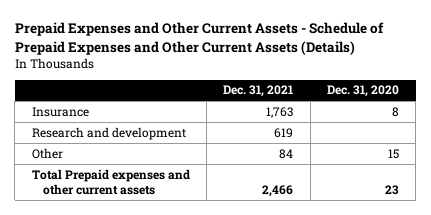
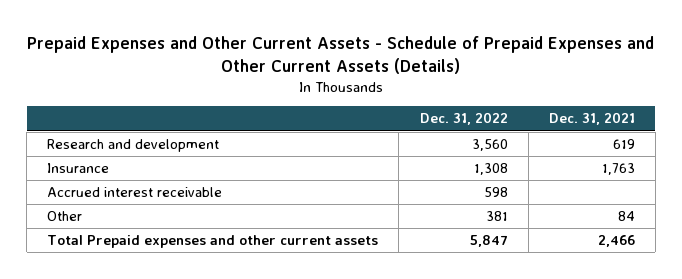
[326,85,399,98] Dec. 31, 2020 -> none
none -> [419,112,508,126] Dec. 31, 2022
[31,106,89,117] Insurance -> [47,163,110,174] Insurance
none -> [47,187,223,198] Accrued interest receivable

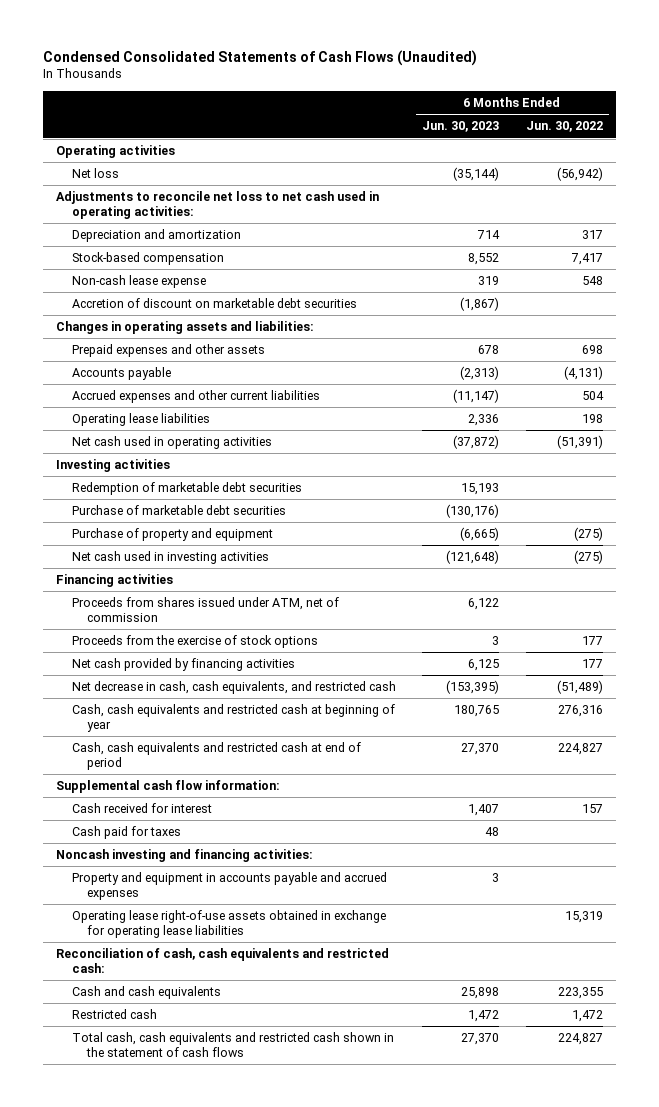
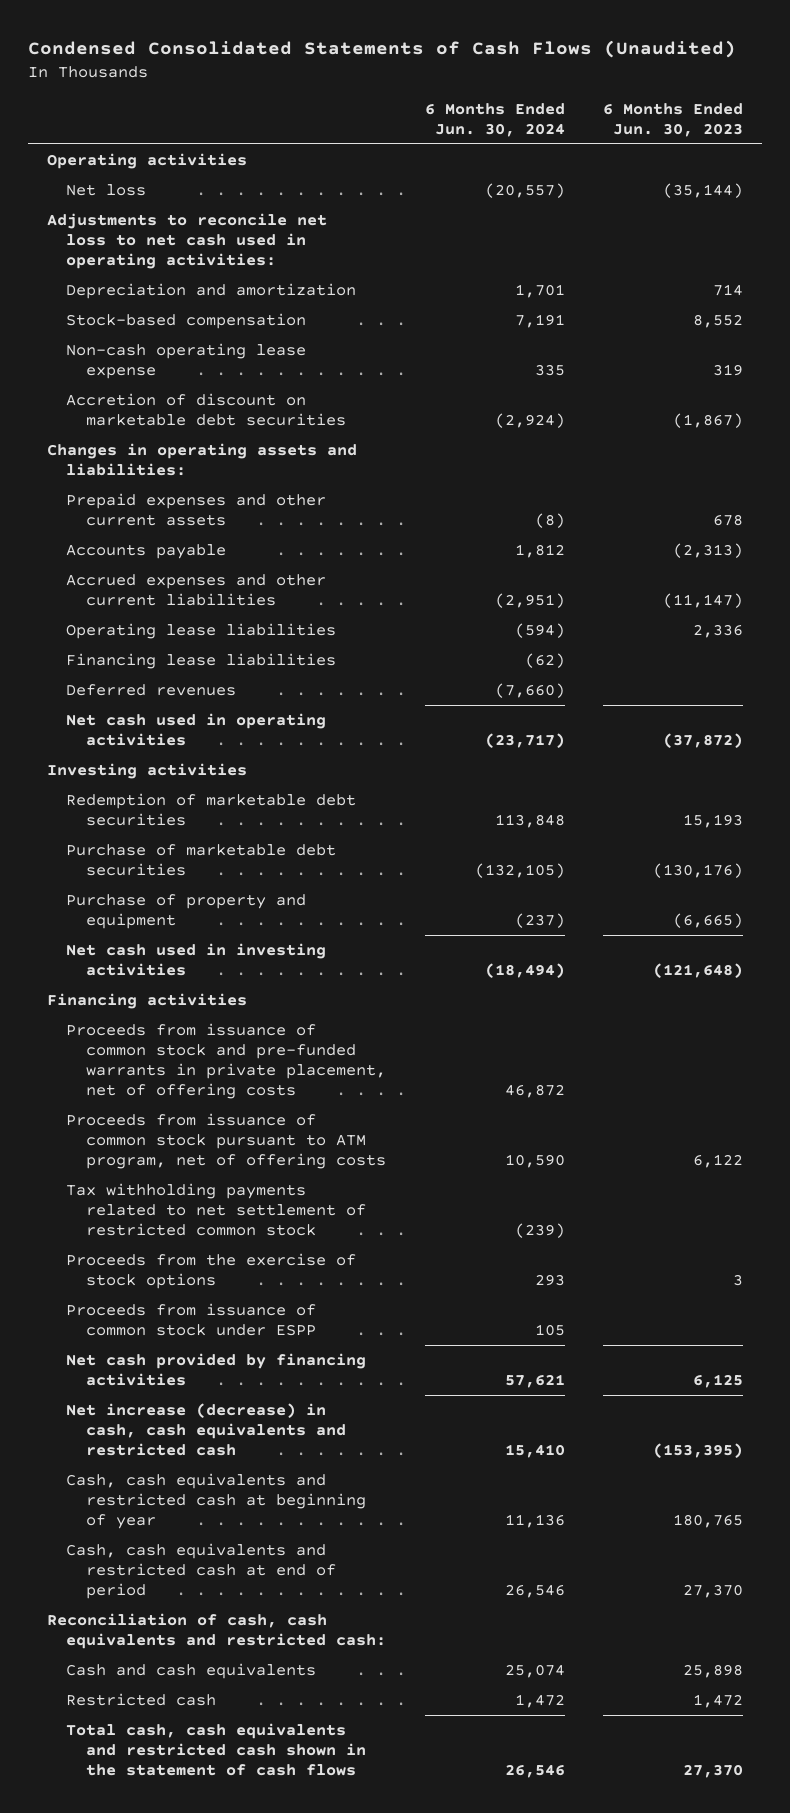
[525,121,603,133] Jun. 30, 2022 -> none
none -> [424,102,565,137] 6 Months Ended Jun. 30, 2024
[71,275,206,289] Non-cash lease expense -> [66,342,307,380] Non-cash operating lease expense
[71,344,265,358] Prepaid expenses and other assets -> [66,492,327,527] Prepaid expenses and other current assets
none -> [66,652,337,669] Financing lease liabilities
none -> [66,683,237,696] Deferred revenues
none -> [66,1022,386,1100] Proceeds from issuance of common stock and pre-funded warrants in private placement, net of offering costs
[71,597,339,622] Proceeds from shares issued under ATM, net of commission -> [66,1112,386,1170] Proceeds from issuance of common stock pursuant to ATM program, net of offering costs
none -> [66,1182,366,1237] Tax withholding payments related to net settlement of restricted common stock
none -> [66,1302,317,1337] Proceeds from issuance of common stock under ESPP
[71,681,396,695] Net decrease in cash, cash equivalents, and restricted cash -> [66,1402,346,1457] Net increase (decrease) in cash, cash equivalents and restricted cash
[56,780,281,794] Supplemental cash flow information: -> none
[71,803,212,814] Cash received for interest -> none
[71,826,181,840] Cash paid for taxes -> none
[56,849,314,863] Noncash investing and financing activities: -> none
[71,872,387,900] Property and equipment in accounts payable and accrued expenses -> none
[71,910,386,938] Operating lease right-of-use assets obtained in exchange for operating lease liabilities -> none

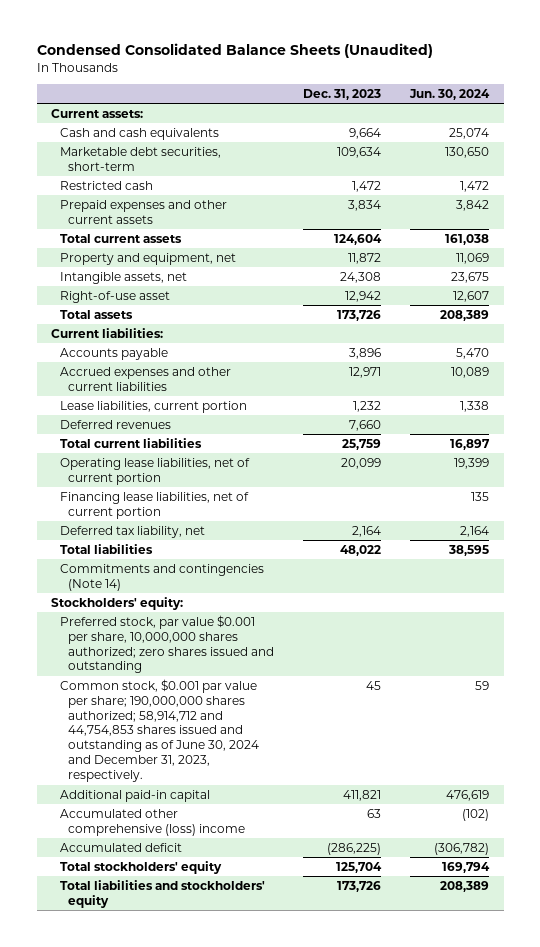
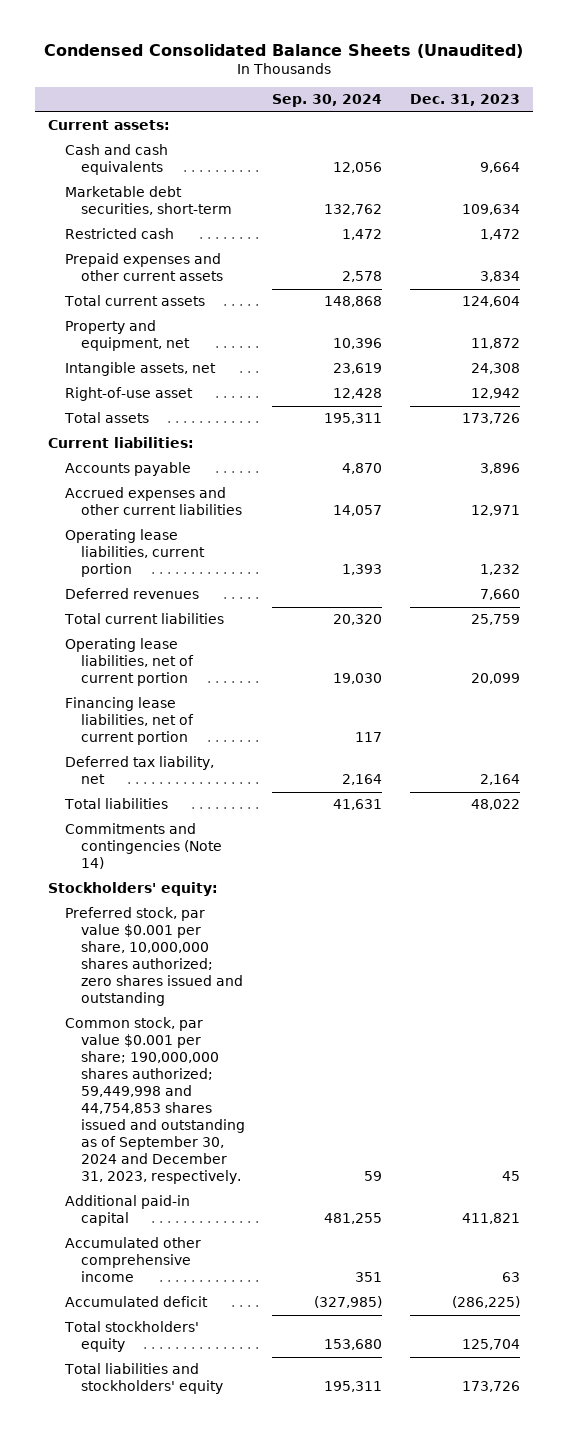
[409,88,491,100] Jun. 30, 2024 -> none
none -> [272,94,383,108] Sep. 30, 2024
[59,400,247,413] Lease liabilities, current portion -> [64,529,206,578] Operating lease liabilities, current portion
[59,678,260,783] Common stock, $0.001 par value per share; 190,000,000 shares authorized; 58,914,712 and 44,754,853 shares issued and outstanding as of June 30, 2024 and December 31, 2023, respectively. -> [64,1017,246,1185] Common stock, par value $0.001 per share; 190,000,000 shares authorized; 59,449,998 and 44,754,853 shares issued and outstanding as of September 30, 2024 and December 31, 2023, respectively.
[59,808,246,836] Accumulated other comprehensive (loss) income -> [64,1237,201,1283] Accumulated other comprehensive income

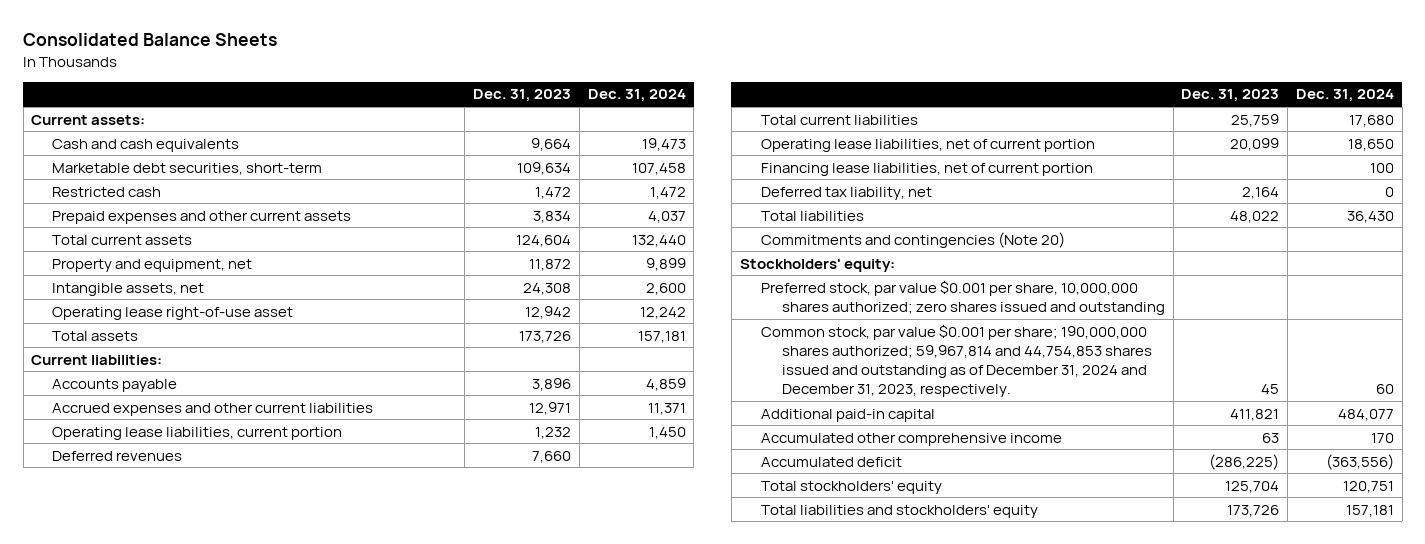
[44,43,524,58] Condensed Consolidated Balance Sheets (Unaudited) -> [23,33,278,47] Consolidated Balance Sheets
[272,94,383,108] Sep. 30, 2024 -> none
none -> [587,89,686,103] Dec. 31, 2024
[64,387,193,402] Right-of-use asset -> [52,306,294,320] Operating lease right-of-use asset
[64,823,223,870] Commitments and contingencies (Note 14) -> [760,231,1065,248] Commitments and contingencies (Note 20)
[64,1017,246,1185] Common stock, par value $0.001 per share; 190,000,000 shares authorized; 59,449,998 and 44,754,853 shares issued and outstanding as of September 30, 2024 and December 31, 2023, respectively. -> [760,323,1152,398] Common stock, par value $0.001 per share; 190,000,000 shares authorized; 59,967,814 and 44,754,853 shares issued and outstanding as of December 31, 2024 and December 31, 2023, respectively.

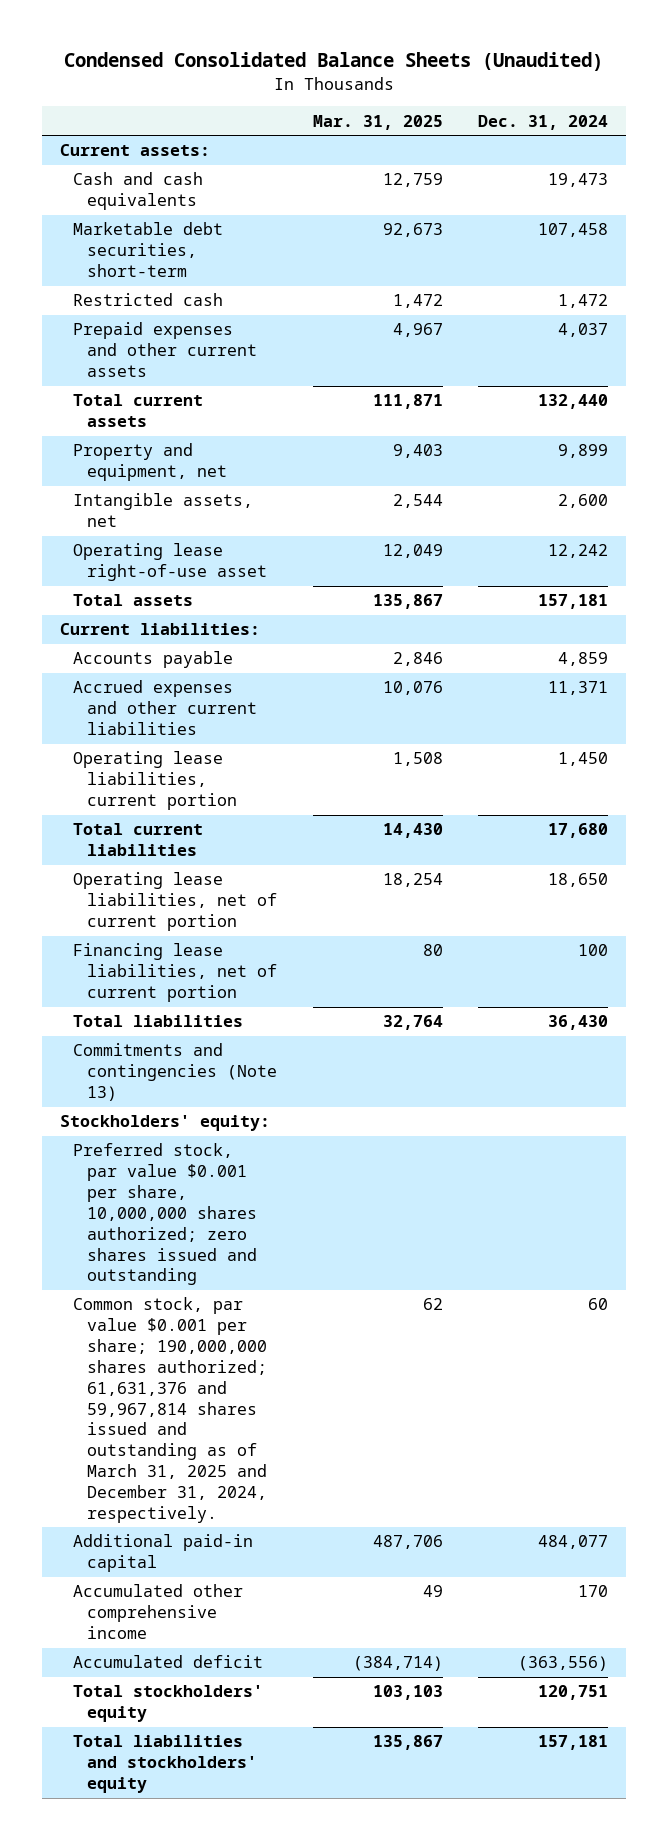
[23,33,278,47] Consolidated Balance Sheets -> [63,52,603,72] Condensed Consolidated Balance Sheets (Unaudited)
[473,89,572,103] Dec. 31, 2023 -> none
none -> [312,114,443,130] Mar. 31, 2025
[52,450,183,461] Deferred revenues -> none
[760,186,932,200] Deferred tax liability, net -> none
[760,231,1065,248] Commitments and contingencies (Note 20) -> [73,1043,277,1102] Commitments and contingencies (Note 13)
[760,323,1152,398] Common stock, par value $0.001 per share; 190,000,000 shares authorized; 59,967,814 and 44,754,853 shares issued and outstanding as of December 31, 2024 and December 31, 2023, respectively. -> [73,1297,267,1523] Common stock, par value $0.001 per share; 190,000,000 shares authorized; 61,631,376 and 59,967,814 shares issued and outstanding as of March 31, 2025 and December 31, 2024, respectively.

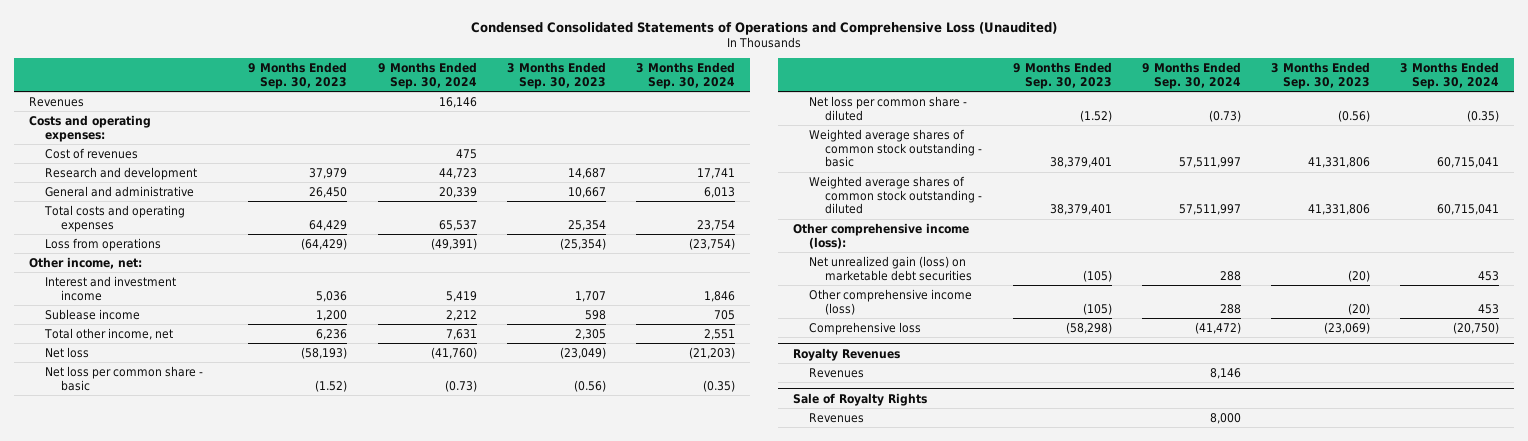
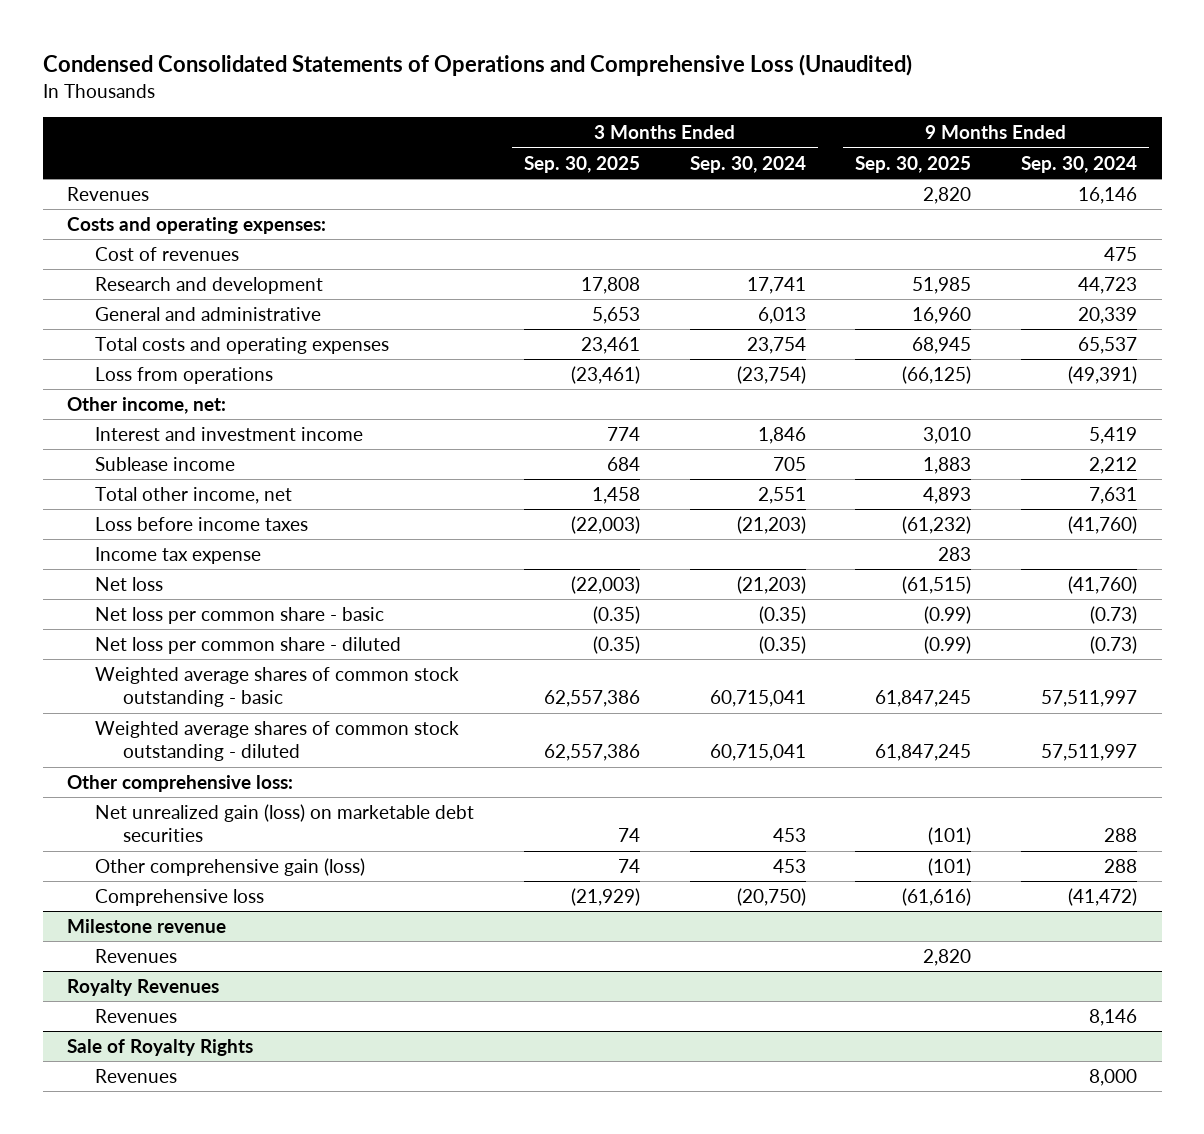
[248,61,348,89] 9 Months Ended Sep. 30, 2023 -> none
[506,61,606,89] 3 Months Ended Sep. 30, 2023 -> none
none -> [524,155,641,173] Sep. 30, 2025
none -> [855,155,972,173] Sep. 30, 2025
none -> [95,517,309,532] Loss before income taxes
none -> [95,547,262,565] Income tax expense
[793,222,970,249] Other comprehensive income (loss): -> [67,775,294,793] Other comprehensive loss:
[809,288,973,315] Other comprehensive income (loss) -> [95,858,366,877] Other comprehensive gain (loss)
none -> [67,919,227,934] Milestone revenue
none -> [95,949,178,964] Revenues

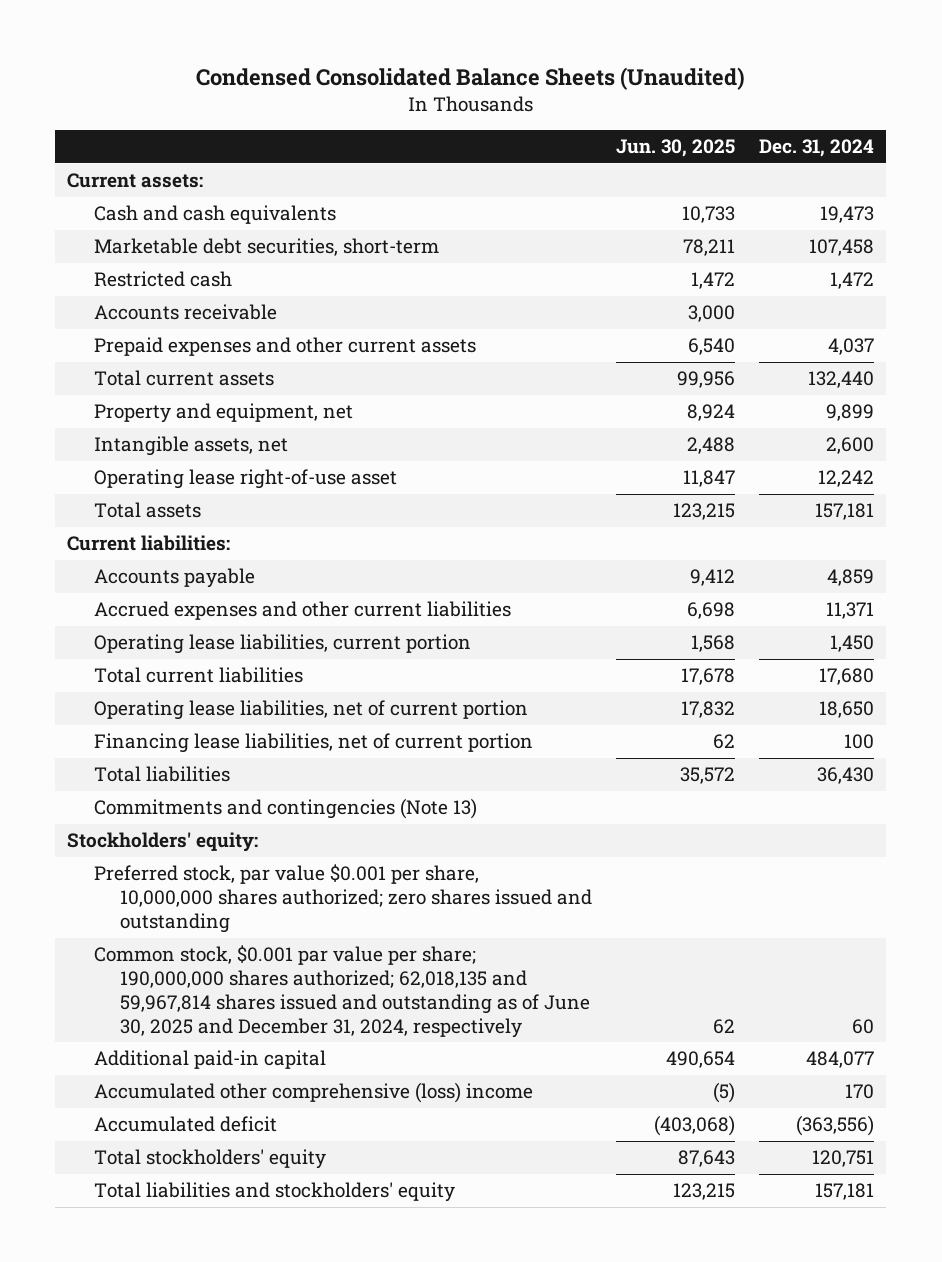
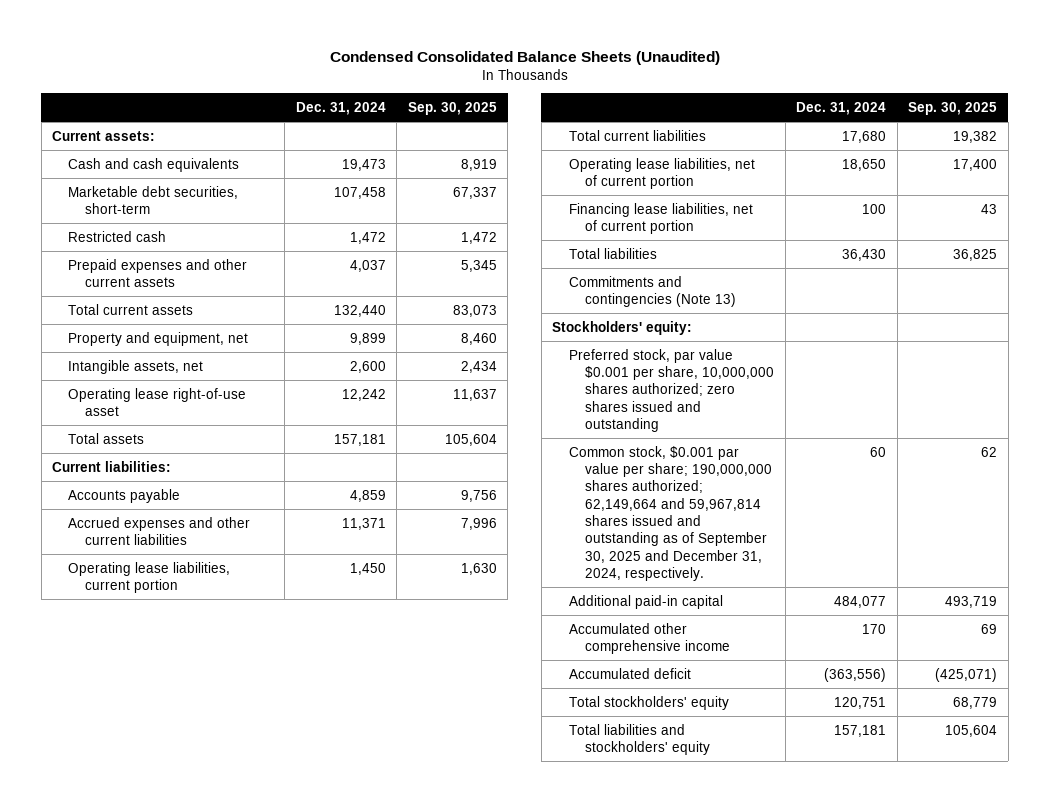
[615,139,735,158] Jun. 30, 2025 -> none
none -> [407,102,497,116] Sep. 30, 2025
[93,304,277,321] Accounts receivable -> none
[93,945,590,1038] Common stock, $0.001 par value per share; 190,000,000 shares authorized; 62,018,135 and 59,967,814 shares issued and outstanding as of June 30, 2025 and December 31, 2024, respectively -> [568,445,773,581] Common stock, $0.001 par value per share; 190,000,000 shares authorized; 62,149,664 and 59,967,814 shares issued and outstanding as of September 30, 2025 and December 31, 2024, respectively.
[93,1082,533,1104] Accumulated other comprehensive (loss) income -> [568,622,731,654] Accumulated other comprehensive income

